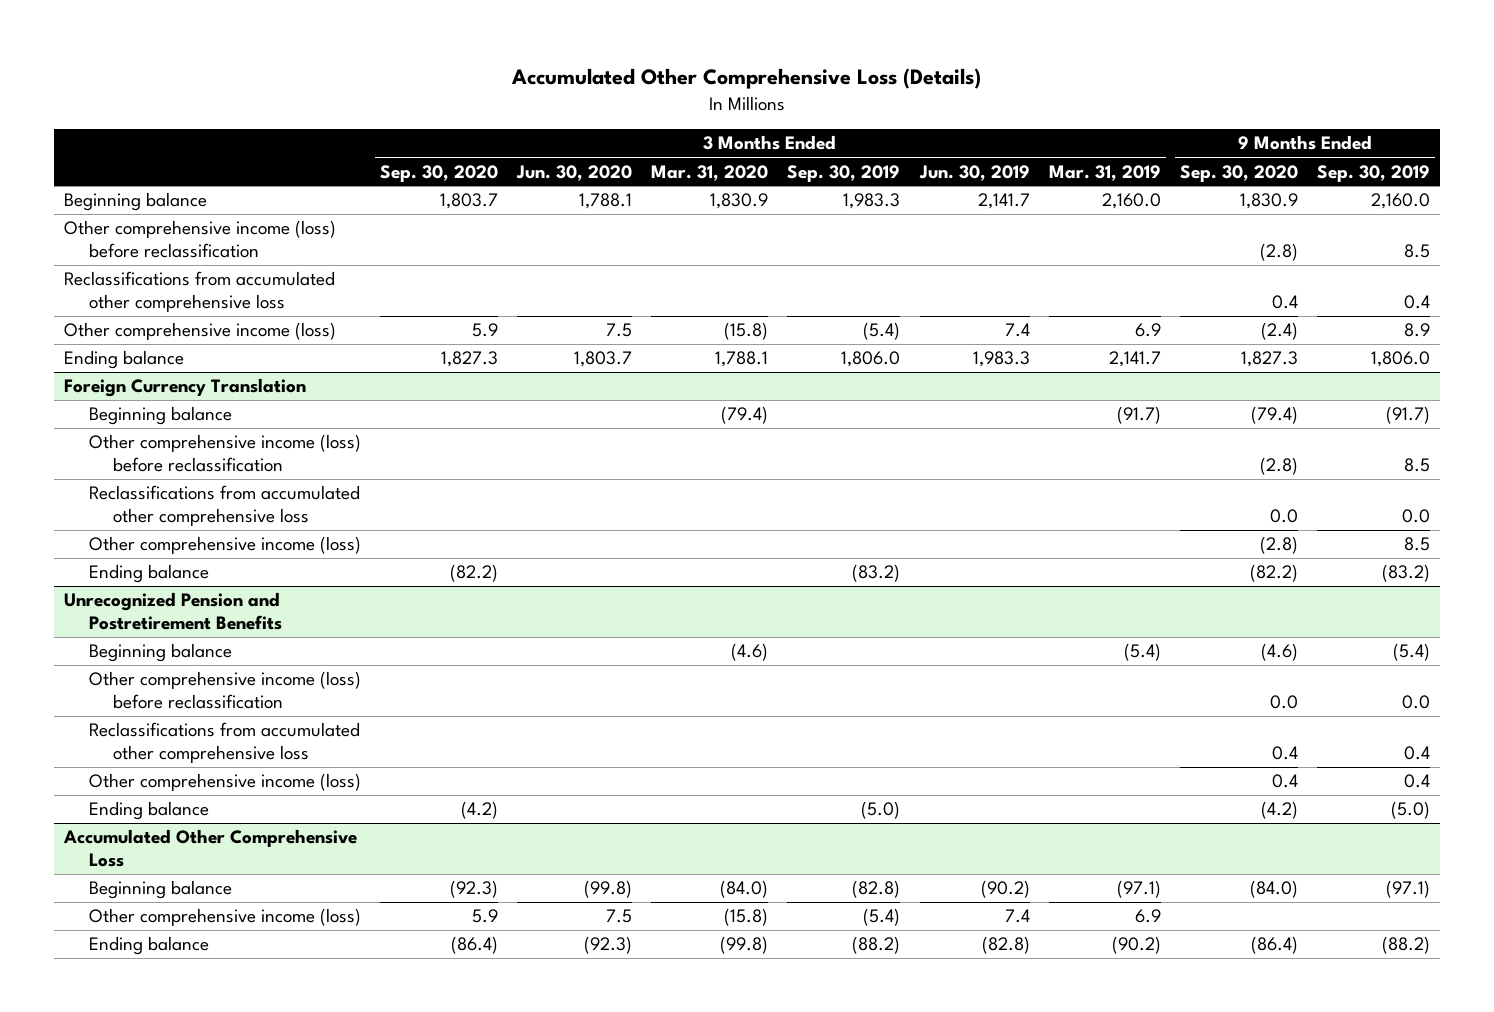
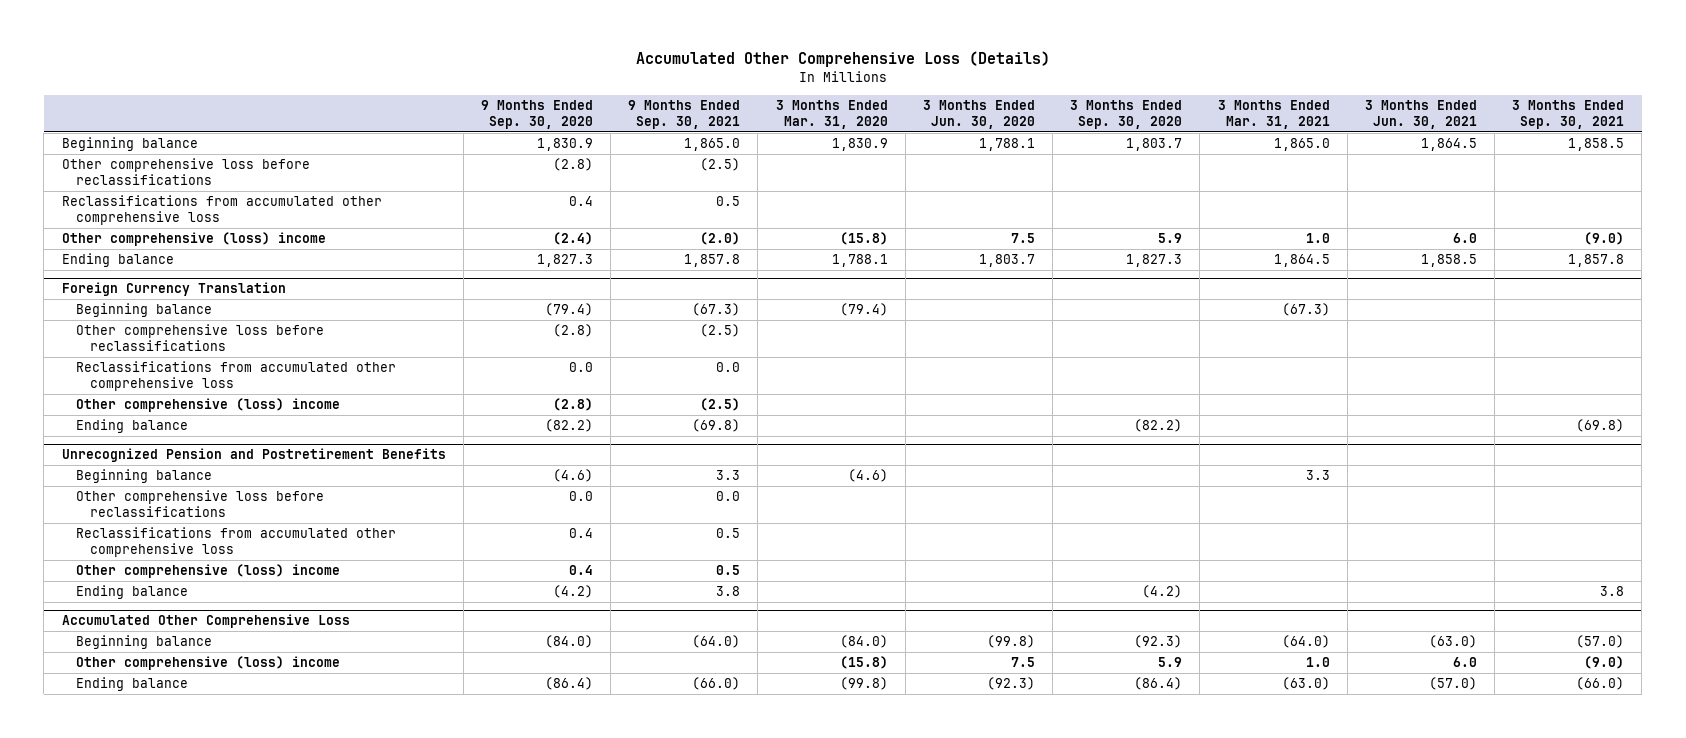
[787,164,901,182] Sep. 30, 2019 -> none
[918,164,1030,181] Jun. 30, 2019 -> none
[1048,164,1161,181] Mar. 31, 2019 -> none
[1317,164,1431,182] Sep. 30, 2019 -> none
none -> [628,99,741,130] 9 Months Ended Sep. 30, 2021
none -> [1217,99,1330,130] 3 Months Ended Mar. 31, 2021
none -> [1364,99,1477,130] 3 Months Ended Jun. 30, 2021
none -> [1512,99,1625,130] 3 Months Ended Sep. 30, 2021
[63,220,336,259] Other comprehensive income (loss) before reclassification -> [61,158,310,186] Other comprehensive loss before reclassifications
[63,322,336,341] Other comprehensive income (loss) -> [61,232,326,247] Other comprehensive (loss) income
[88,434,361,473] Other comprehensive income (loss) before reclassification -> [75,324,324,352] Other comprehensive loss before reclassifications
[88,536,361,555] Other comprehensive income (loss) -> [75,398,340,413] Other comprehensive (loss) income
[88,671,361,710] Other comprehensive income (loss) before reclassification -> [75,490,324,518] Other comprehensive loss before reclassifications
[88,773,361,792] Other comprehensive income (loss) -> [75,564,340,579] Other comprehensive (loss) income
[88,908,361,927] Other comprehensive income (loss) -> [75,656,340,671] Other comprehensive (loss) income

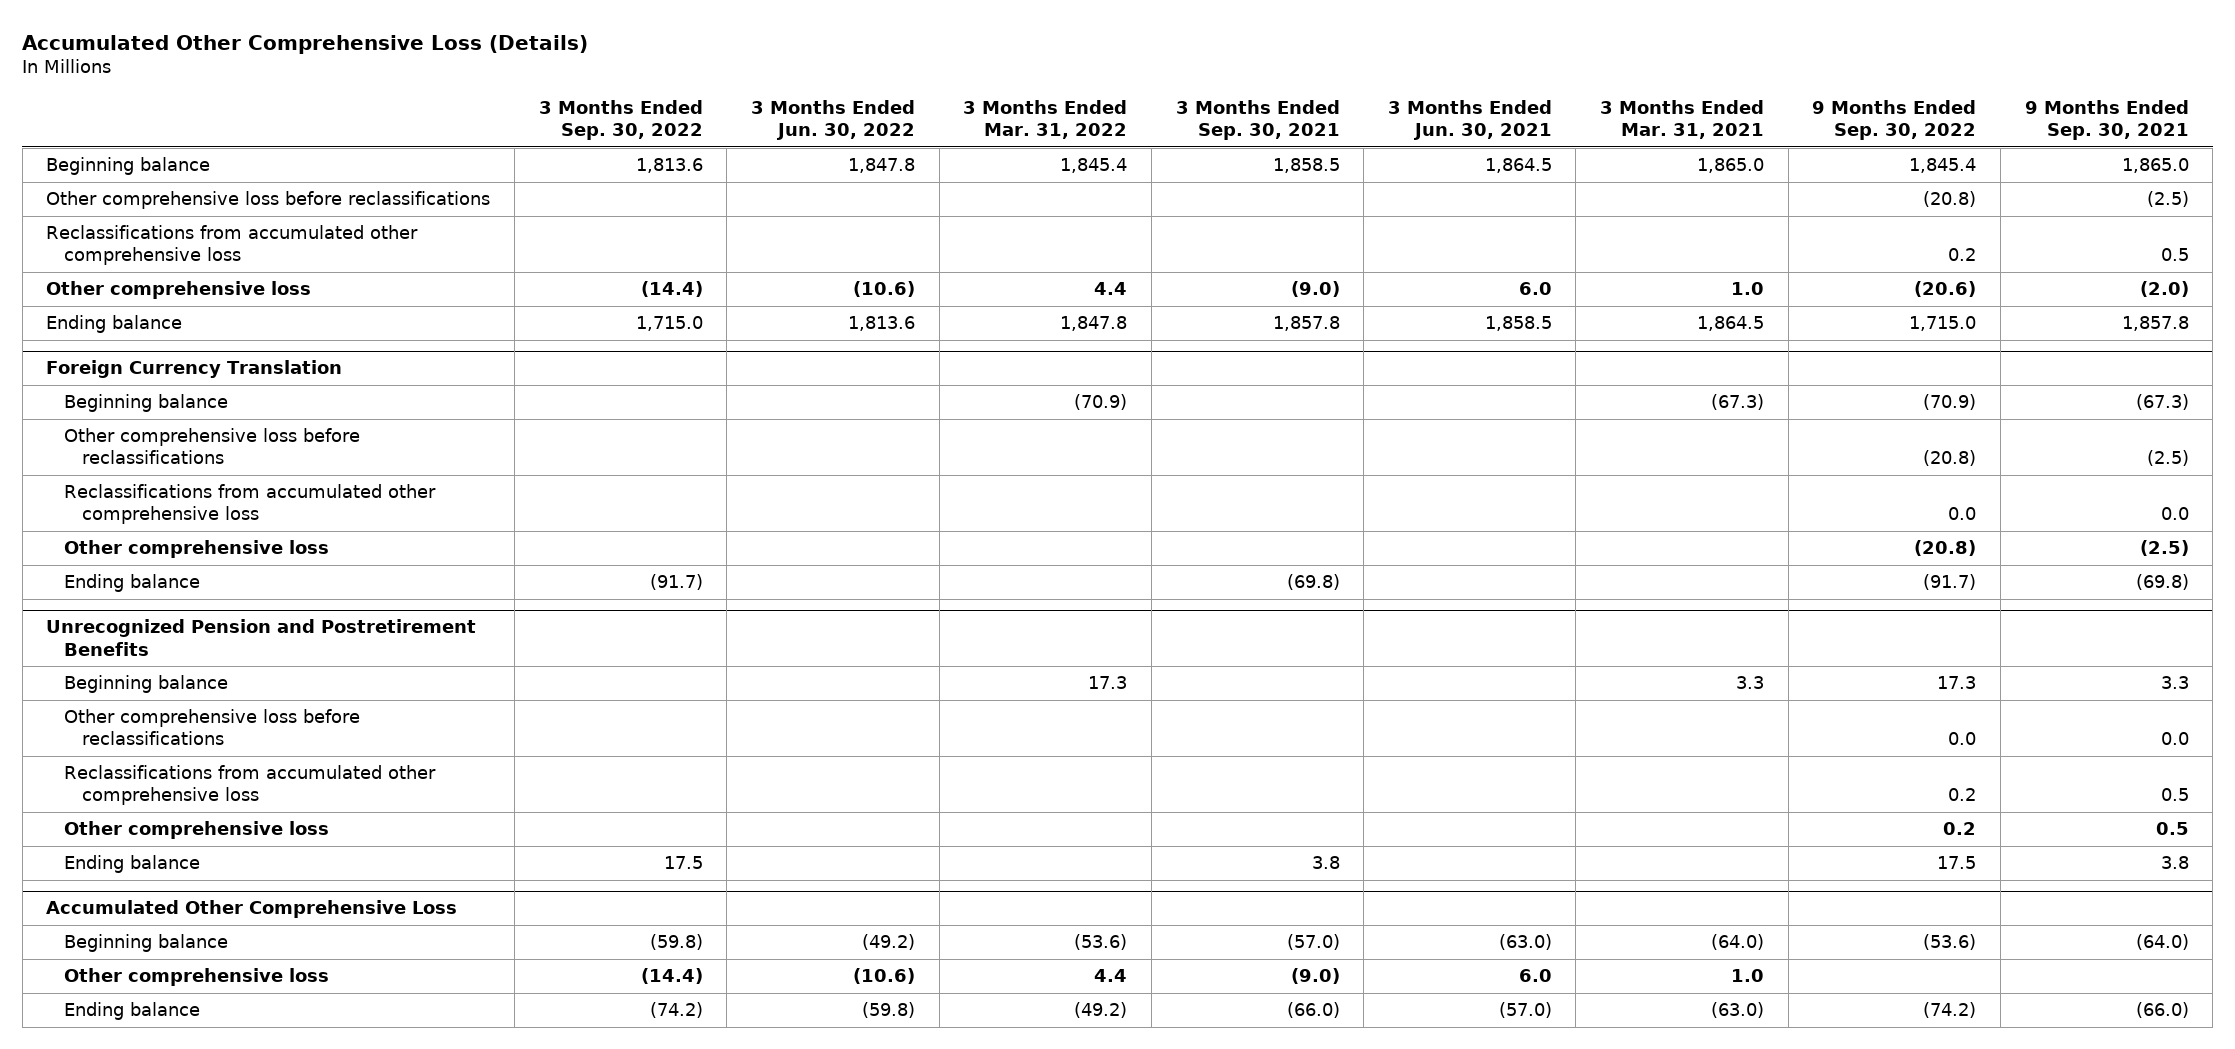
[480,99,593,130] 9 Months Ended Sep. 30, 2020 -> none
[775,99,888,130] 3 Months Ended Mar. 31, 2020 -> none
[922,99,1035,130] 3 Months Ended Jun. 30, 2020 -> none
[1070,99,1183,130] 3 Months Ended Sep. 30, 2020 -> none
none -> [538,100,703,141] 3 Months Ended Sep. 30, 2022
none -> [750,100,915,141] 3 Months Ended Jun. 30, 2022
none -> [963,100,1128,140] 3 Months Ended Mar. 31, 2022
none -> [1812,100,1977,141] 9 Months Ended Sep. 30, 2022
[61,232,326,247] Other comprehensive (loss) income -> [46,281,312,300] Other comprehensive loss
[75,398,340,413] Other comprehensive (loss) income -> [64,540,330,559] Other comprehensive loss
[75,564,340,579] Other comprehensive (loss) income -> [64,821,330,840] Other comprehensive loss
[75,656,340,671] Other comprehensive (loss) income -> [64,968,330,987] Other comprehensive loss

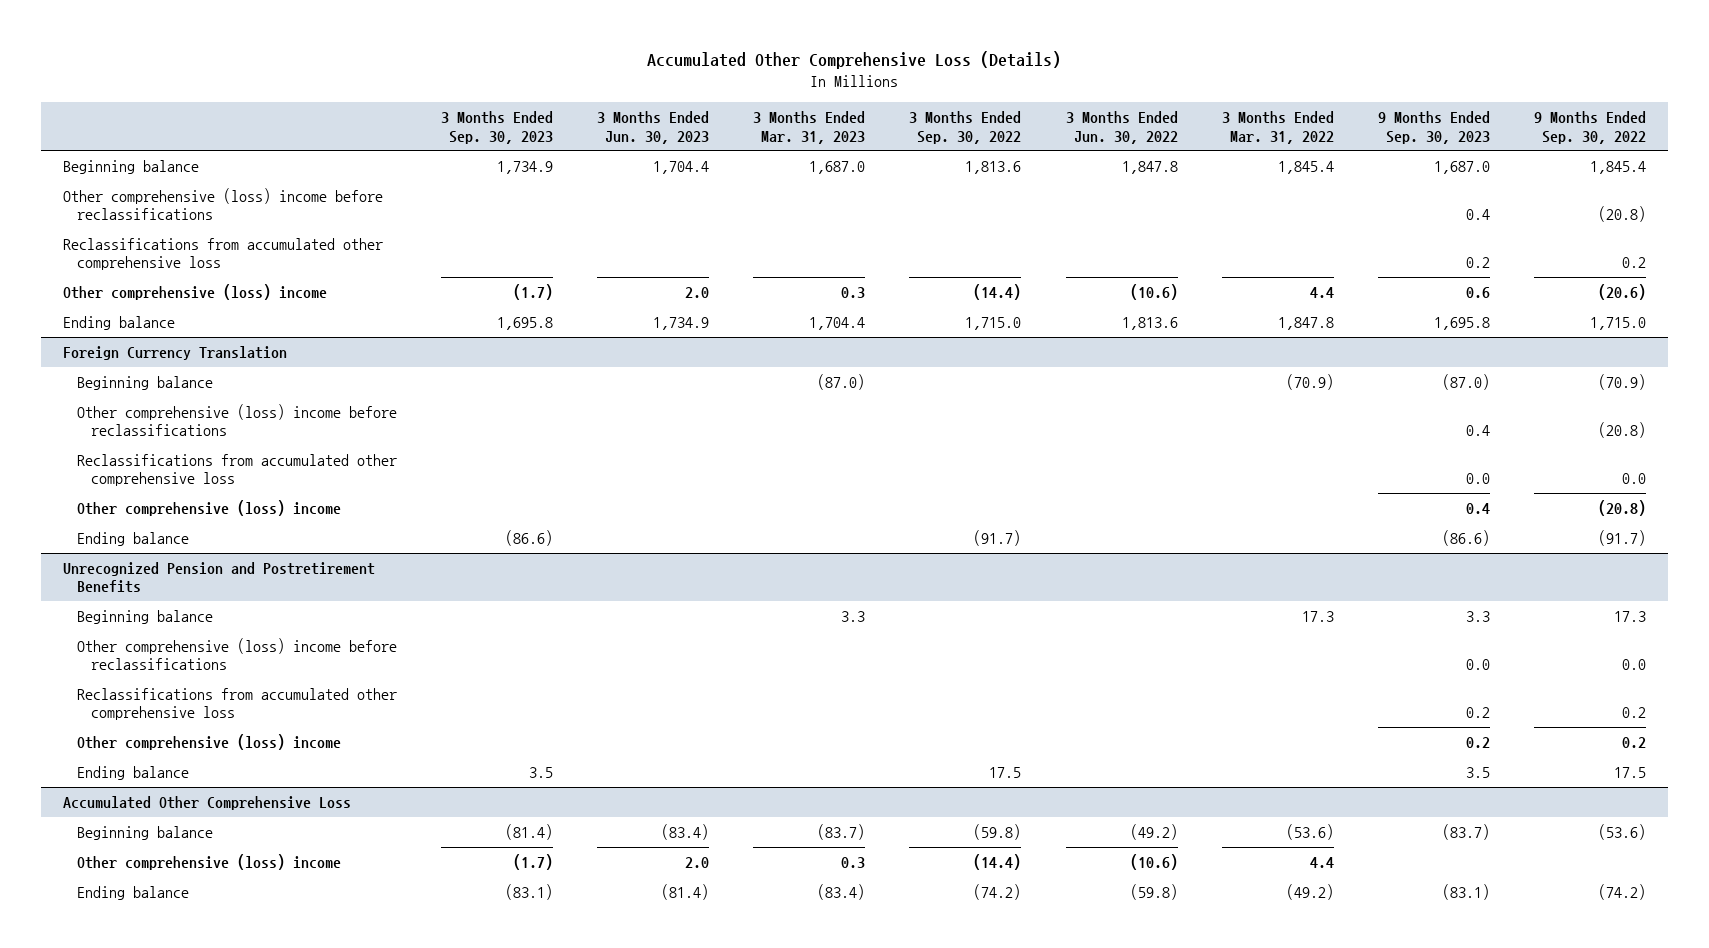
[1175,100,1340,141] 3 Months Ended Sep. 30, 2021 -> none
[1387,100,1552,141] 3 Months Ended Jun. 30, 2021 -> none
[1600,100,1765,140] 3 Months Ended Mar. 31, 2021 -> none
[2024,100,2189,141] 9 Months Ended Sep. 30, 2021 -> none
none -> [440,111,553,144] 3 Months Ended Sep. 30, 2023
none -> [597,111,710,144] 3 Months Ended Jun. 30, 2023
none -> [753,111,866,144] 3 Months Ended Mar. 31, 2023
none -> [1377,111,1490,144] 9 Months Ended Sep. 30, 2023
[46,191,491,210] Other comprehensive loss before reclassifications -> [62,187,383,221] Other comprehensive (loss) income before reclassifications
[46,281,312,300] Other comprehensive loss -> [62,283,327,300] Other comprehensive (loss) income
[64,428,361,465] Other comprehensive loss before reclassifications -> [76,403,397,437] Other comprehensive (loss) income before reclassifications
[64,540,330,559] Other comprehensive loss -> [76,499,341,516] Other comprehensive (loss) income
[64,709,361,746] Other comprehensive loss before reclassifications -> [76,637,397,671] Other comprehensive (loss) income before reclassifications
[64,821,330,840] Other comprehensive loss -> [76,733,341,750] Other comprehensive (loss) income
[64,968,330,987] Other comprehensive loss -> [76,853,341,870] Other comprehensive (loss) income

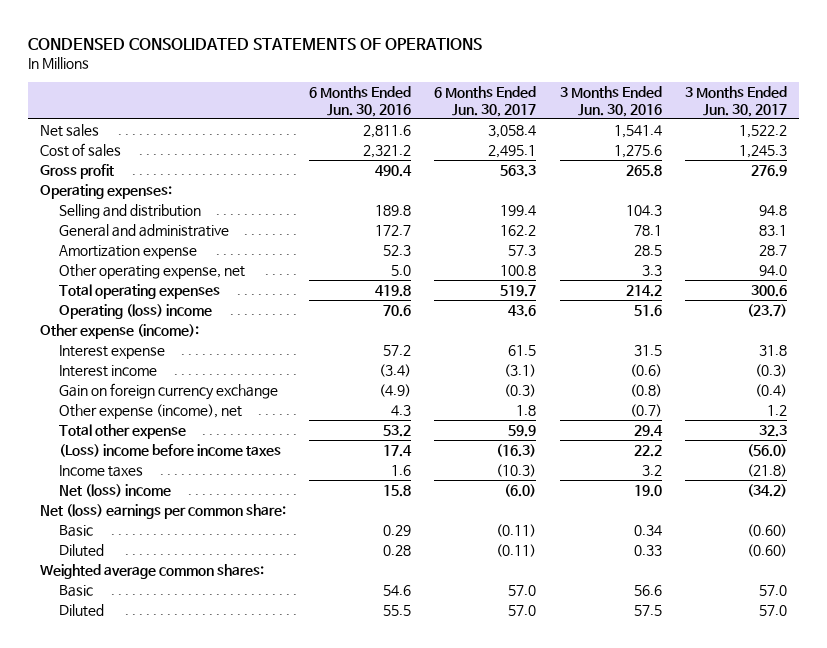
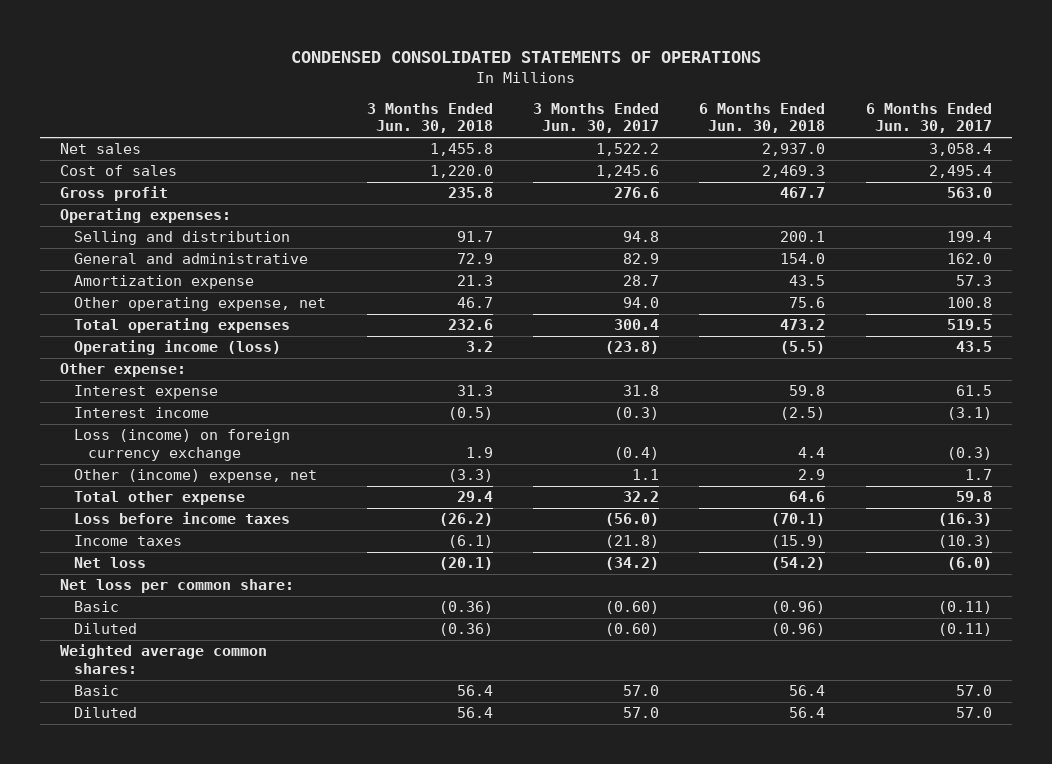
[309,85,412,117] 6 Months Ended Jun. 30, 2016 -> none
[559,85,662,117] 3 Months Ended Jun. 30, 2016 -> none
none -> [366,102,493,134] 3 Months Ended Jun. 30, 2018
none -> [699,102,826,134] 6 Months Ended Jun. 30, 2018
[488,144,537,158] 2,495.1 -> [928,165,992,179] 2,495.4
[739,144,788,158] 1,245.3 -> [595,165,659,179] 1,245.6
[500,164,537,177] 563.3 -> [946,187,992,199] 563.0
[751,164,788,177] 276.9 -> [613,187,659,199] 276.6
[500,224,537,236] 162.2 -> [946,253,992,265] 162.0
[759,224,788,236] 83.1 -> [622,253,659,265] 82.9
[500,284,537,297] 519.7 -> [946,319,992,331] 519.5
[751,284,788,297] 300.6 -> [613,319,659,331] 300.4
[58,303,212,319] Operating (loss) income -> [74,340,282,356] Operating income (loss)
[508,304,537,317] 43.6 -> [955,341,992,353] 43.5
[747,303,788,317] (23.7) -> [604,341,659,355] (23.8)
[39,323,199,339] Other expense (income): -> [60,363,187,378] Other expense:
[58,382,278,400] Gain on foreign currency exchange -> [74,429,291,461] Loss (income) on foreign currency exchange
[58,403,242,419] Other expense (income), net -> [74,469,318,484] Other (income) expense, net
[516,404,537,416] 1.8 -> [964,469,992,481] 1.7
[767,404,788,416] 1.2 -> [631,469,659,481] 1.1
[508,424,537,437] 59.9 -> [955,491,992,503] 59.8
[759,424,788,437] 32.3 -> [622,491,659,503] 32.2
[58,443,281,457] (Loss) income before income taxes -> [74,512,291,525] Loss before income taxes
[58,483,171,497] Net (loss) income -> [74,557,147,569] Net loss
[39,503,286,519] Net (loss) earnings per common share: -> [60,579,295,594] Net loss per common share:

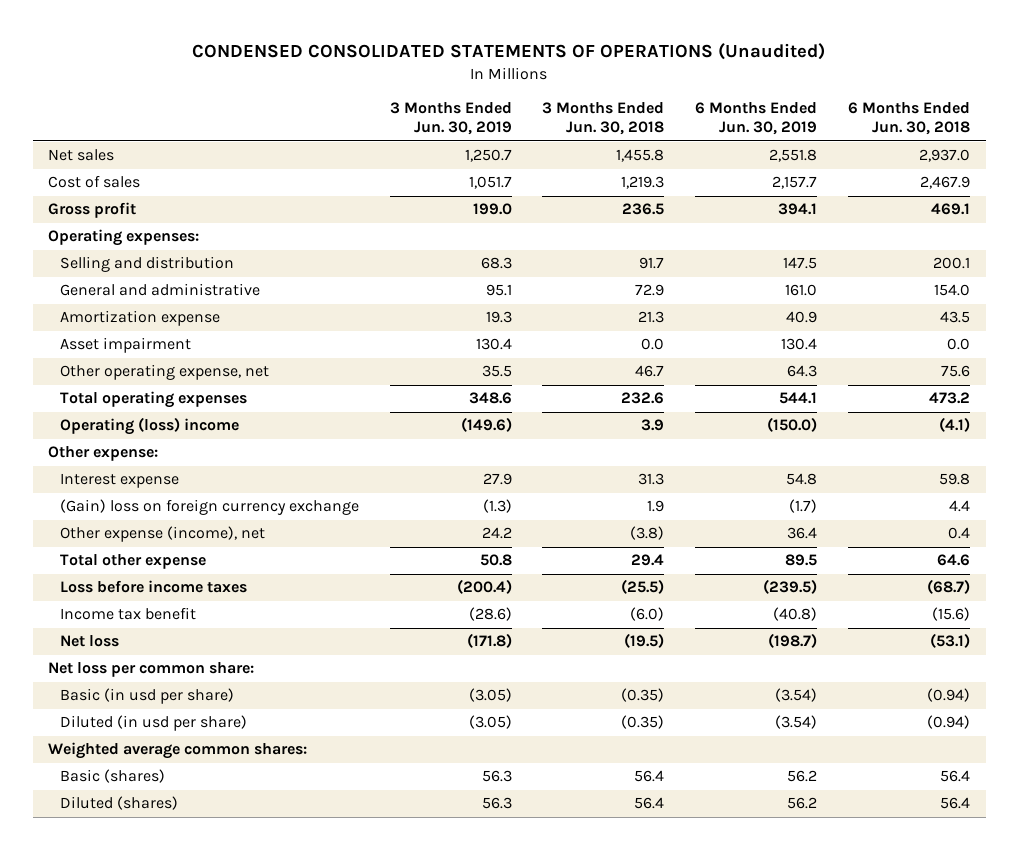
[290,50,761,63] CONDENSED CONSOLIDATED STATEMENTS OF OPERATIONS -> [192,43,826,61] CONDENSED CONSOLIDATED STATEMENTS OF OPERATIONS (Unaudited)
[532,102,659,134] 3 Months Ended Jun. 30, 2017 -> none
[865,102,992,134] 6 Months Ended Jun. 30, 2017 -> none
none -> [389,102,512,136] 3 Months Ended Jun. 30, 2019
none -> [695,102,818,136] 6 Months Ended Jun. 30, 2019
[429,165,493,179] 1,220.0 -> [621,176,665,190] 1,219.3
[762,165,826,179] 2,469.3 -> [920,176,971,190] 2,467.9
[447,187,493,199] 235.8 -> [622,203,665,216] 236.5
[780,187,826,199] 467.7 -> [931,203,971,216] 469.1
none -> [59,337,191,354] Asset impairment
[74,340,282,356] Operating income (loss) -> [59,417,239,436] Operating (loss) income
[465,341,493,353] 3.2 -> [641,419,665,432] 3.9
[780,341,826,355] (5.5) -> [939,417,971,433] (4.1)
[74,407,210,419] Interest income -> none
[74,429,291,461] Loss (income) on foreign currency exchange -> [59,499,359,516] (Gain) loss on foreign currency exchange
[74,469,318,484] Other (income) expense, net -> [59,526,265,543] Other expense (income), net
[447,469,493,483] (3.3) -> [630,526,665,541] (3.8)
[798,469,826,481] 2.9 -> [948,527,971,540] 0.4
[438,513,493,527] (26.2) -> [621,579,665,595] (25.5)
[771,513,826,527] (70.1) -> [927,579,971,595] (68.7)
[74,535,183,547] Income taxes -> [59,607,196,621] Income tax benefit
[447,535,493,549] (6.1) -> [630,607,665,622] (6.0)
[771,535,826,549] (15.9) -> [932,607,971,622] (15.6)
[438,557,493,571] (20.1) -> [624,633,665,649] (19.5)
[771,557,826,571] (54.2) -> [930,633,971,649] (53.1)
[74,601,120,613] Basic -> [59,688,234,705] Basic (in usd per share)
[438,601,493,615] (0.36) -> [621,688,665,703] (0.35)
[771,601,826,615] (0.96) -> [927,688,971,703] (0.94)
[74,623,138,635] Diluted -> [59,715,247,732] Diluted (in usd per share)
[438,623,493,637] (0.36) -> [621,715,665,730] (0.35)
[771,623,826,637] (0.96) -> [927,715,971,730] (0.94)
[74,685,120,697] Basic -> [59,769,165,784] Basic (shares)
[74,707,138,719] Diluted -> [59,796,178,811] Diluted (shares)

